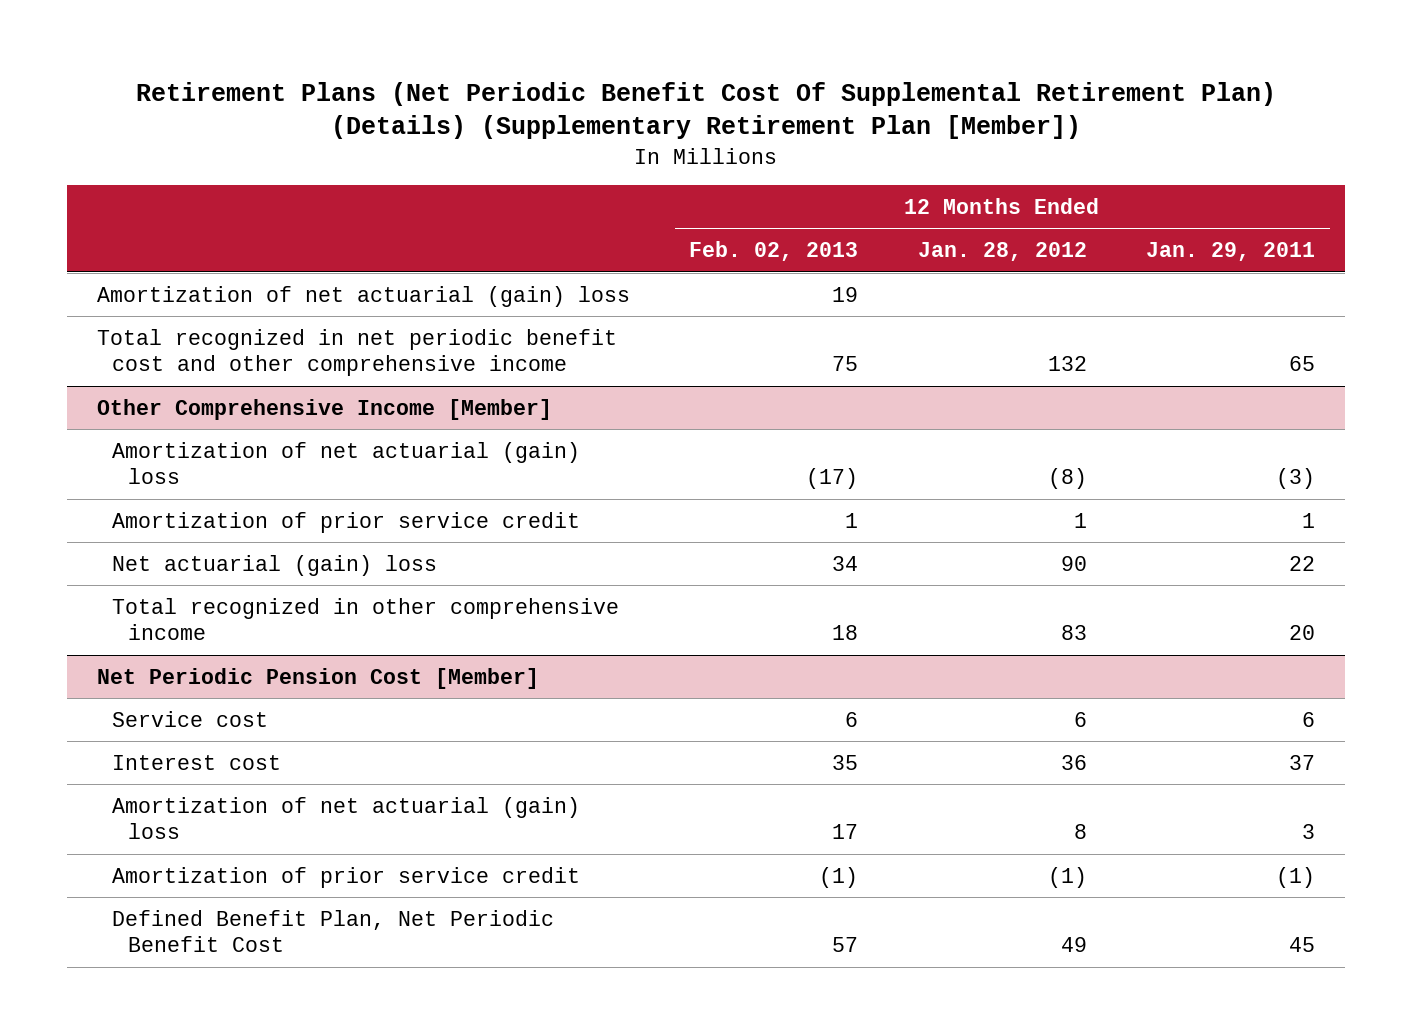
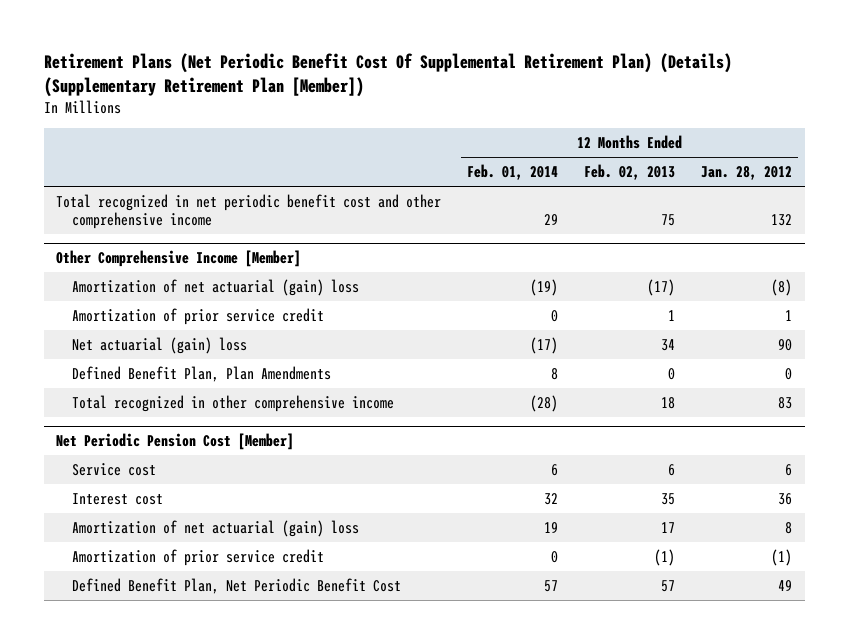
[1146,242,1316,262] Jan. 29, 2011 -> none
none -> [467,164,559,181] Feb. 01, 2014
[96,285,630,307] Amortization of net actuarial (gain) loss -> none
none -> [72,365,332,382] Defined Benefit Plan, Plan Amendments

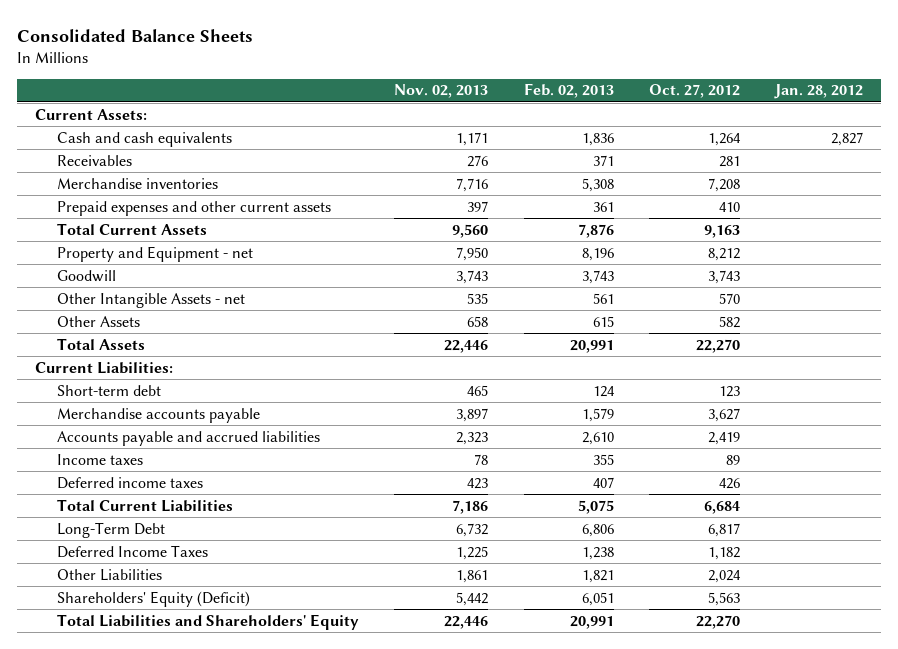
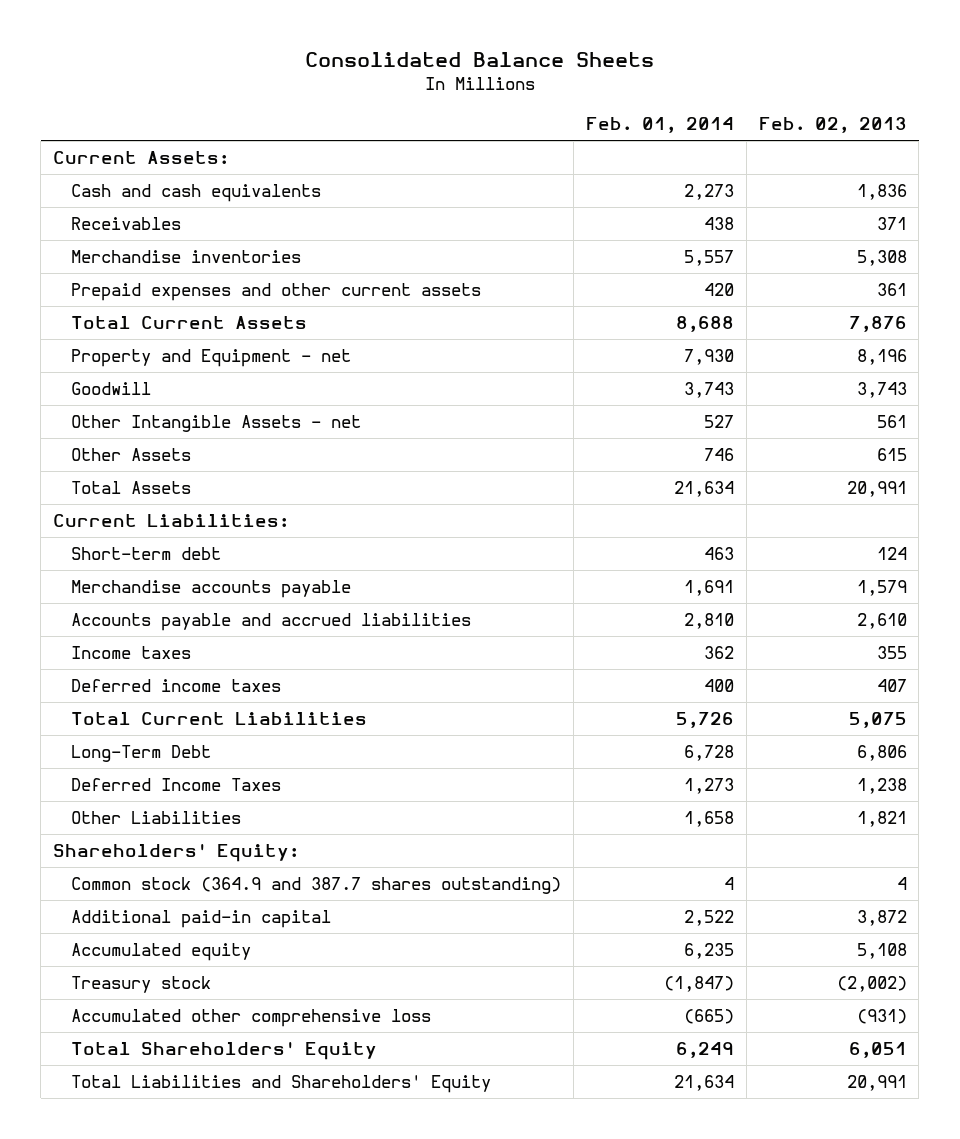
[394,84,489,99] Nov. 02, 2013 -> none
[648,84,740,99] Oct. 27, 2012 -> none
[773,84,863,100] Jan. 28, 2012 -> none
none -> [585,117,734,134] Feb. 01, 2014
none -> [53,843,300,862] Shareholders' Equity:
none -> [70,876,561,894] Common stock (364.9 and 387.7 shares outstanding)
none -> [70,909,331,928] Additional paid-in capital
none -> [70,942,251,961] Accumulated equity
none -> [70,975,211,993] Treasury stock
none -> [70,1008,431,1027] Accumulated other comprehensive loss
[57,590,251,607] Shareholders' Equity (Deficit) -> [70,1041,377,1060] Total Shareholders' Equity

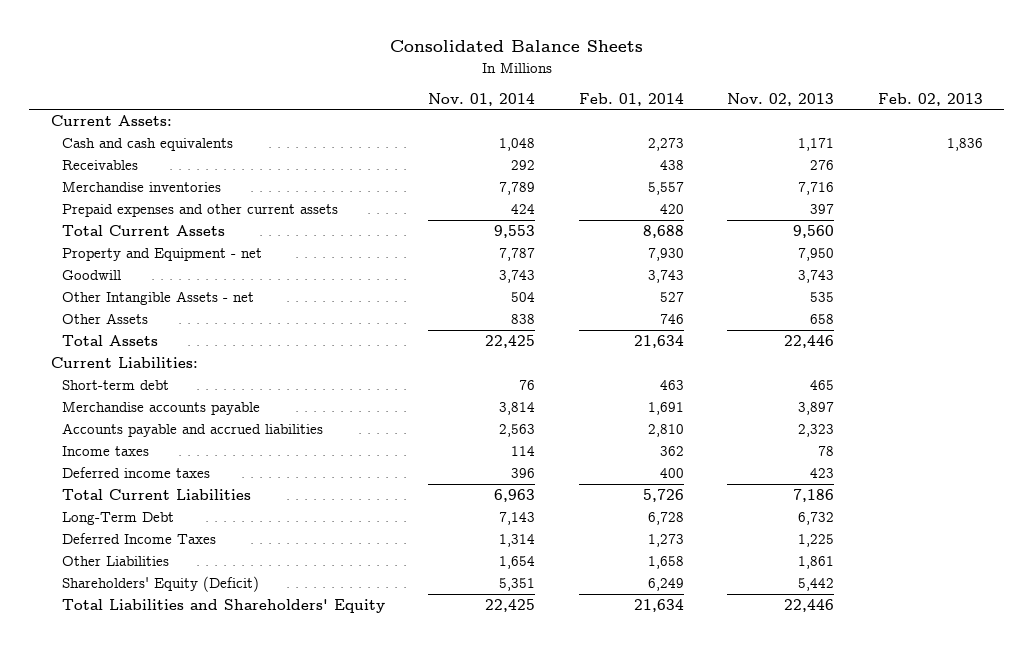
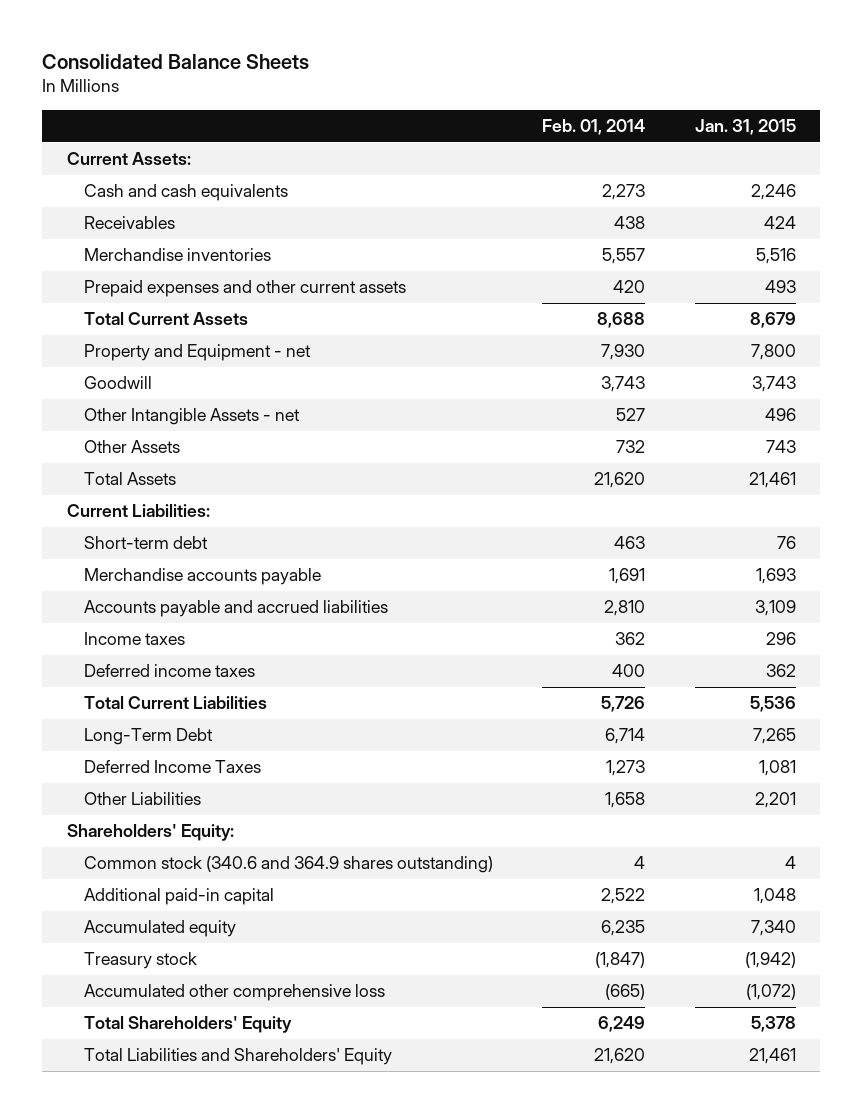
[428,92,536,106] Nov. 01, 2014 -> none
[727,92,835,106] Nov. 02, 2013 -> none
[877,92,983,106] Feb. 02, 2013 -> none
none -> [694,119,796,136] Jan. 31, 2015
[659,314,684,325] 746 -> [616,440,646,454] 732
[633,335,684,349] 21,634 -> [594,472,646,489] 21,620
[647,512,684,526] 6,728 -> [605,728,646,745] 6,714
none -> [66,824,234,842] Shareholders' Equity:
none -> [84,856,494,874] Common stock (340.6 and 364.9 shares outstanding)
none -> [84,888,275,906] Additional paid-in capital
none -> [84,920,237,938] Accumulated equity
none -> [84,952,198,970] Treasury stock
none -> [84,984,386,1002] Accumulated other comprehensive loss
[61,576,259,593] Shareholders' Equity (Deficit) -> [84,1016,293,1034] Total Shareholders' Equity
[633,599,684,613] 21,634 -> [594,1048,646,1065] 21,620

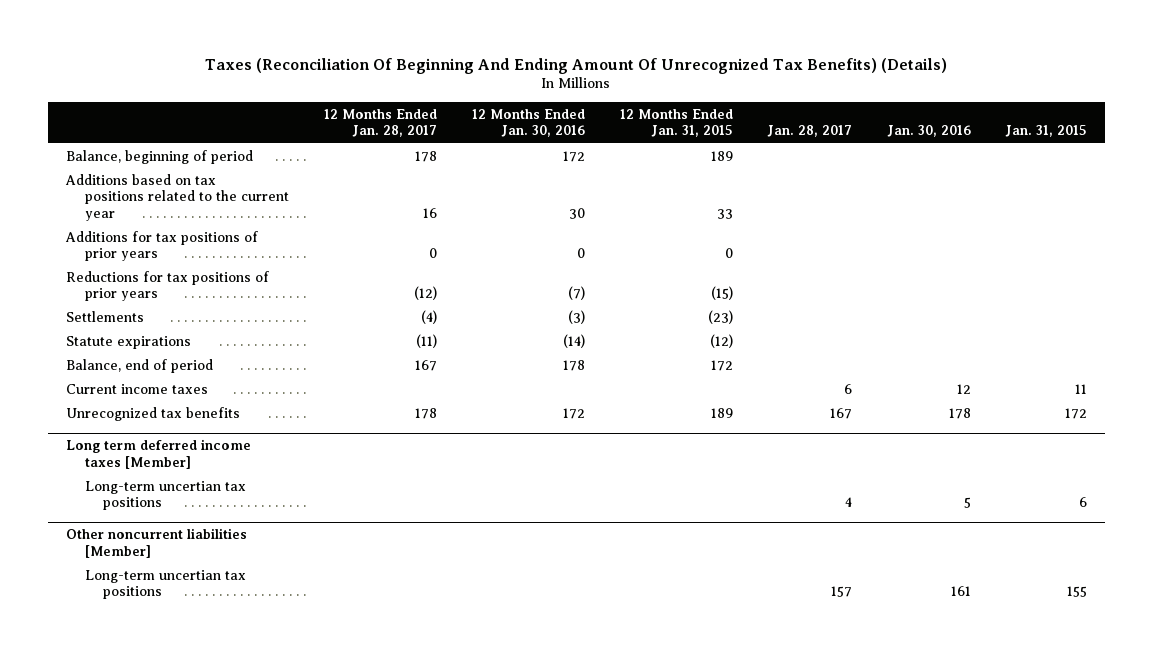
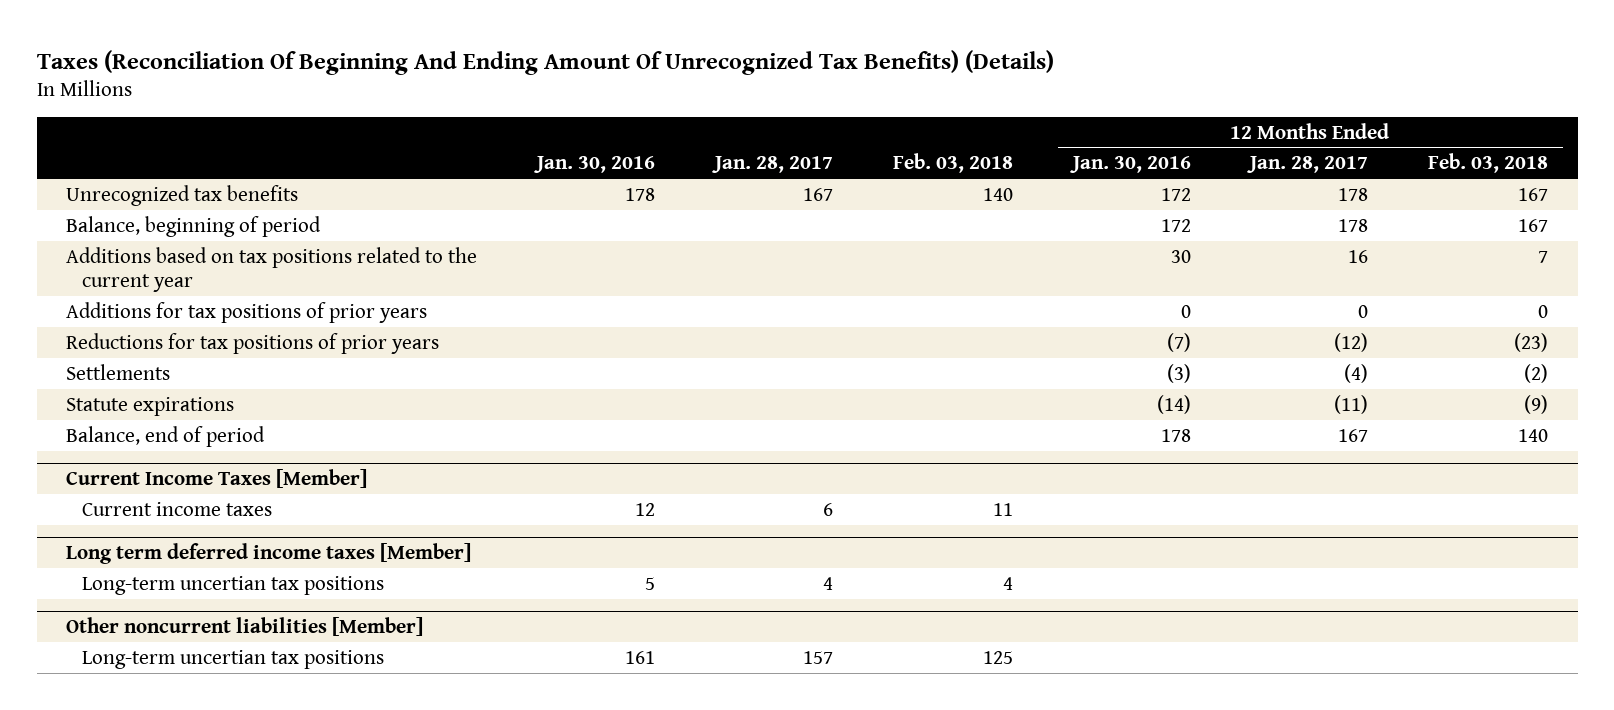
[620,108,734,138] 12 Months Ended Jan. 31, 2015 -> none
[1004,125,1087,138] Jan. 31, 2015 -> none
none -> [892,153,1013,174] Feb. 03, 2018
none -> [1428,153,1549,174] Feb. 03, 2018
[65,406,240,421] Unrecognized tax benefits -> [66,184,299,206] Unrecognized tax benefits
none -> [66,469,368,489] Current Income Taxes [Member]

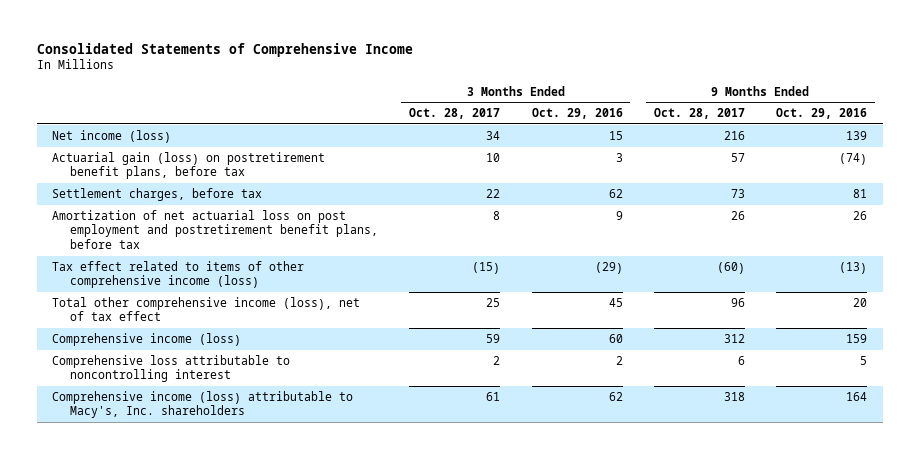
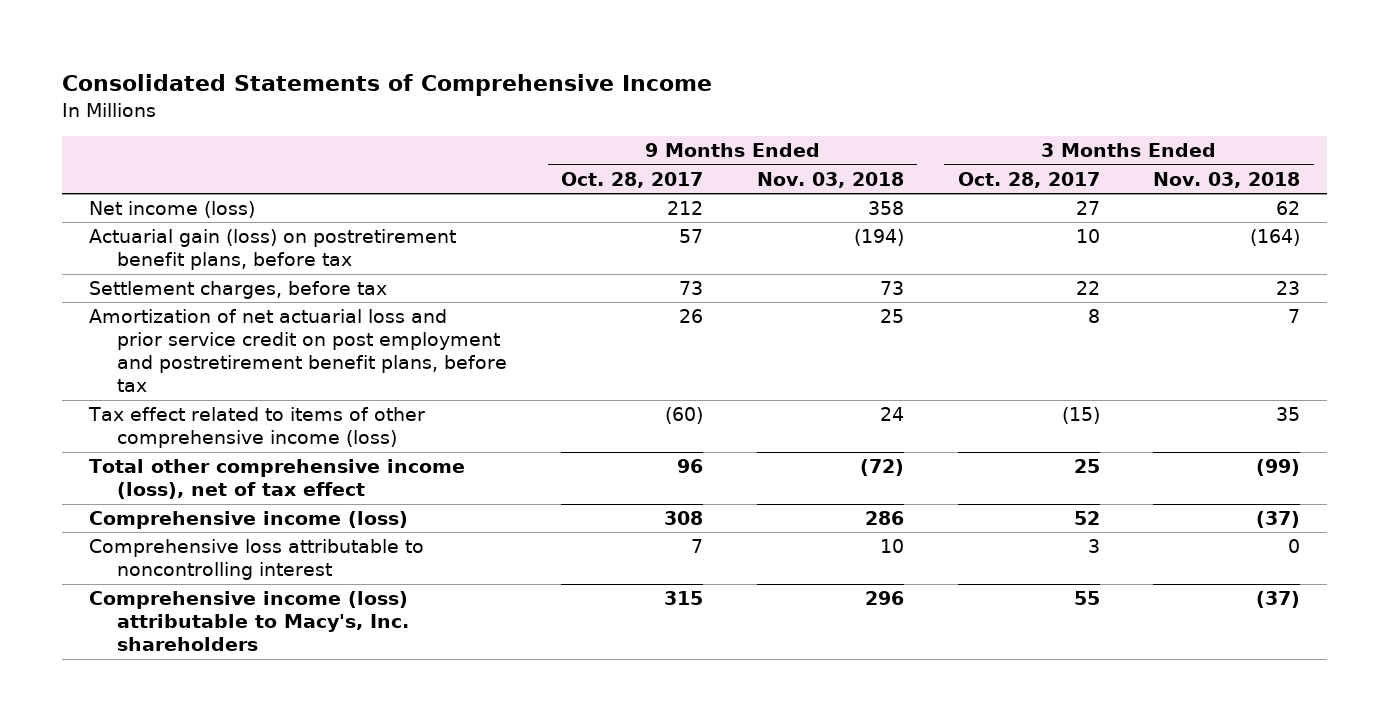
[531,108,623,120] Oct. 29, 2016 -> none
[776,108,868,120] Oct. 29, 2016 -> none
none -> [756,171,904,188] Nov. 03, 2018
none -> [1153,171,1301,188] Nov. 03, 2018
[486,130,501,140] 34 -> [1075,201,1100,216] 27
[723,130,745,140] 216 -> [667,201,704,216] 212
[52,209,378,249] Amortization of net actuarial loss on post employment and postretirement benefit plans, before tax -> [88,309,508,393] Amortization of net actuarial loss and prior service credit on post employment and postretirement benefit plans, before tax
[486,333,501,343] 59 -> [1073,511,1100,526] 52
[723,333,745,343] 312 -> [664,511,704,526] 308
[493,355,501,365] 2 -> [1087,539,1100,554] 3
[737,355,745,365] 6 -> [691,539,704,554] 7
[486,391,501,401] 61 -> [1073,591,1100,606] 55
[723,391,745,401] 318 -> [664,591,704,606] 315

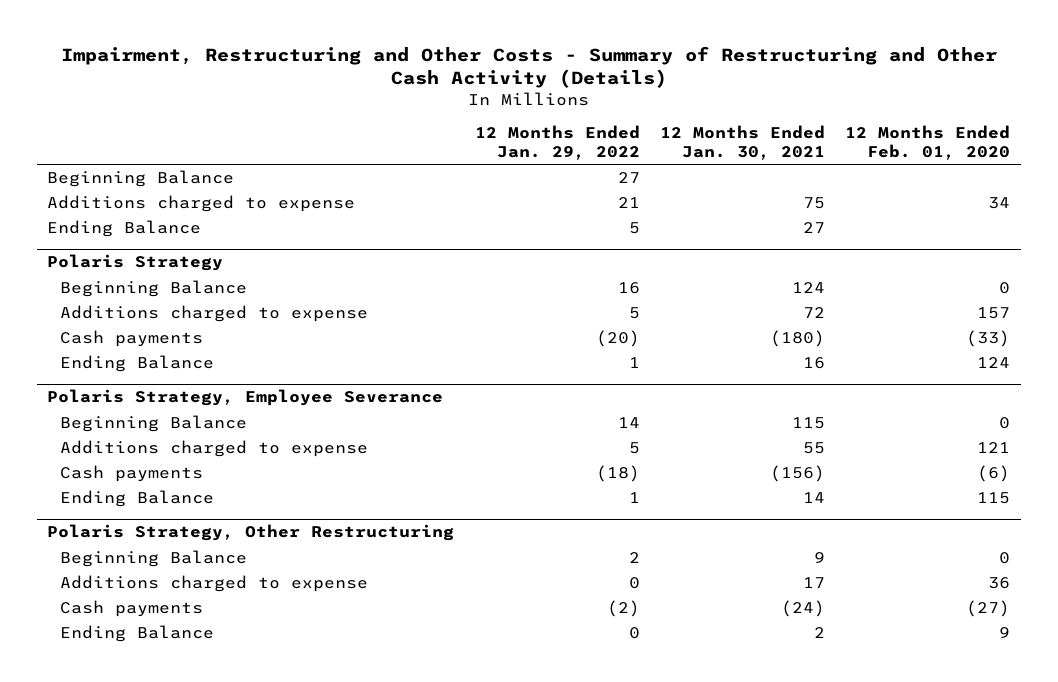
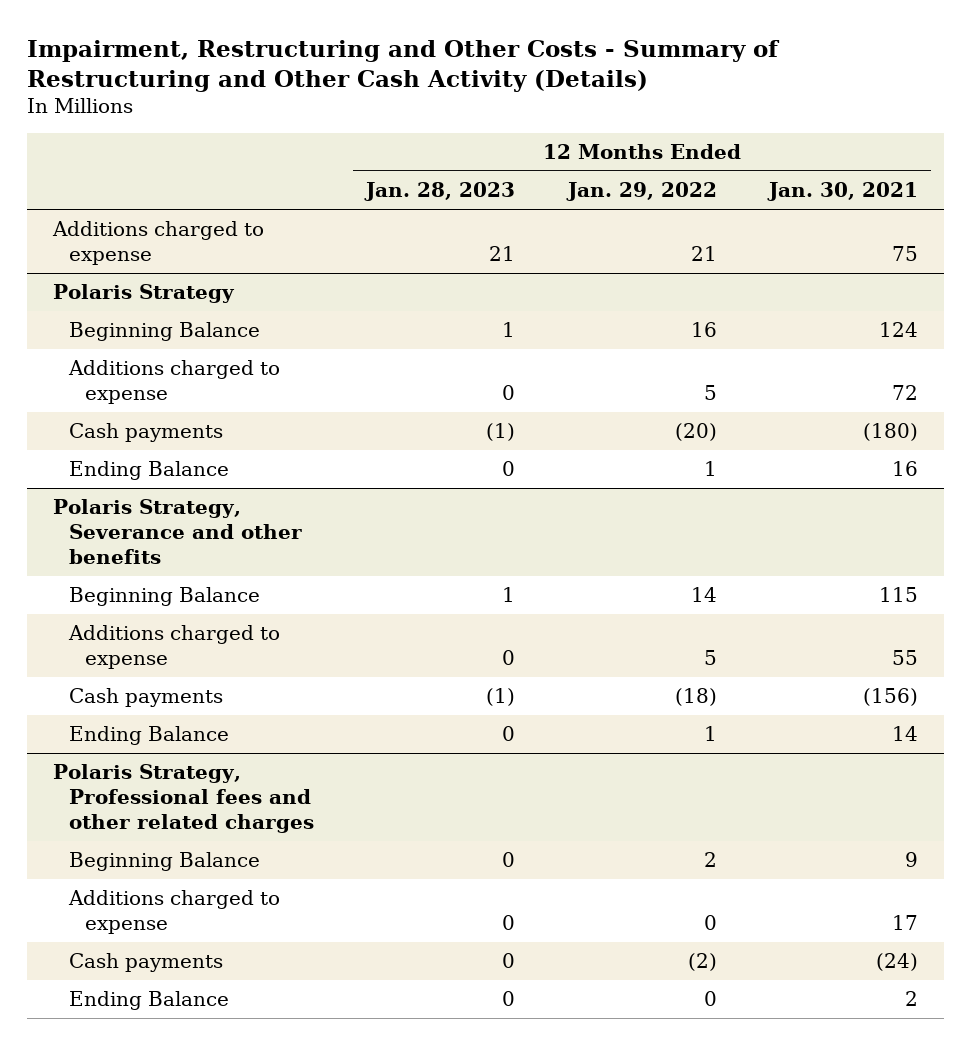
[845,125,1011,160] 12 Months Ended Feb. 01, 2020 -> none
none -> [364,182,516,202] Jan. 28, 2023
[47,169,235,187] Beginning Balance -> none
[47,219,202,237] Ending Balance -> none
[47,389,444,407] Polaris Strategy, Employee Severance -> none
none -> [53,499,303,565] Polaris Strategy, Severance and other benefits
[47,524,455,542] Polaris Strategy, Other Restructuring -> none
none -> [53,764,315,834] Polaris Strategy, Professional fees and other related charges

